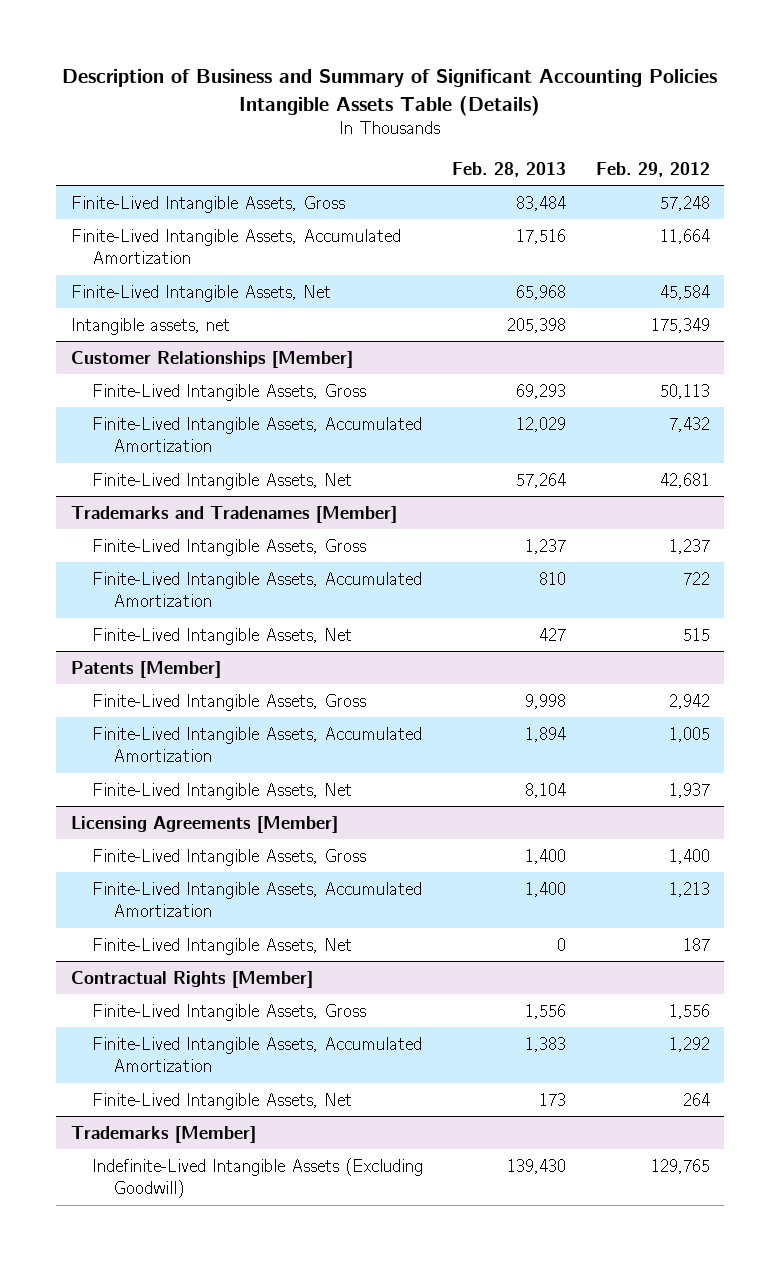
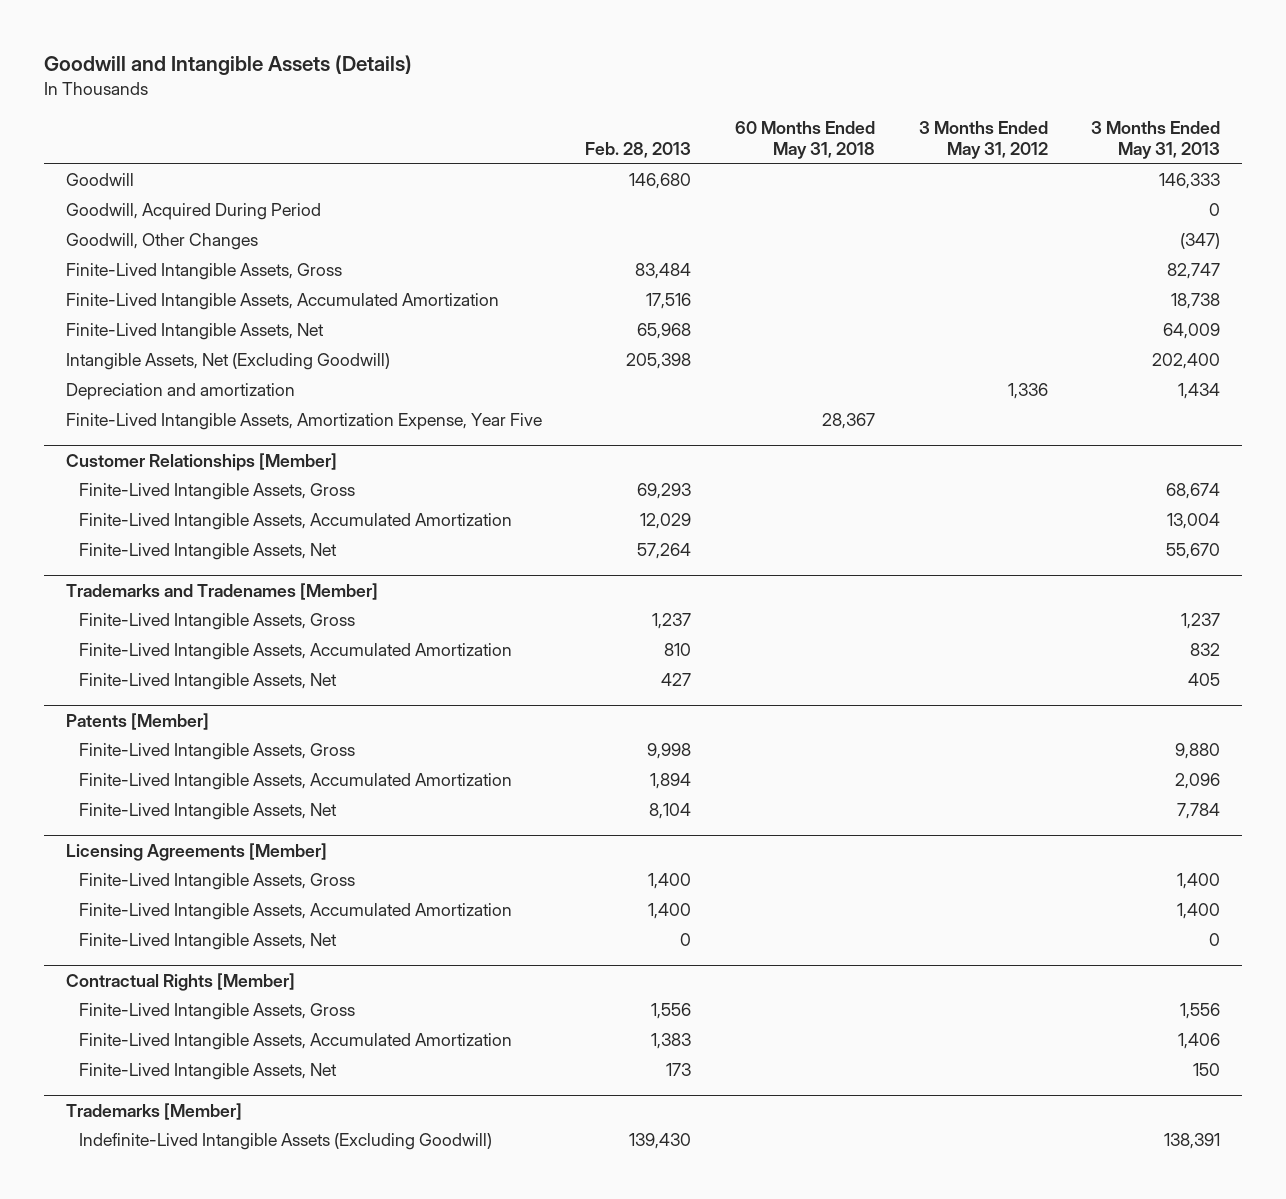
[62,69,718,116] Description of Business and Summary of Significant Accounting Policies Intangible Assets Table (Details) -> [43,55,412,76] Goodwill and Intangible Assets (Details)
[595,161,710,177] Feb. 29, 2012 -> none
none -> [734,120,875,160] 60 Months Ended May 31, 2018
none -> [918,120,1048,160] 3 Months Ended May 31, 2012
none -> [1091,120,1221,160] 3 Months Ended May 31, 2013
none -> [65,173,134,187] Goodwill
none -> [65,203,321,221] Goodwill, Acquired During Period
none -> [65,233,258,251] Goodwill, Other Changes
[70,317,230,335] Intangible assets, net -> [65,353,390,371] Intangible Assets, Net (Excluding Goodwill)
none -> [65,383,295,401] Depreciation and amortization
none -> [65,413,542,431] Finite-Lived Intangible Assets, Amortization Expense, Year Five

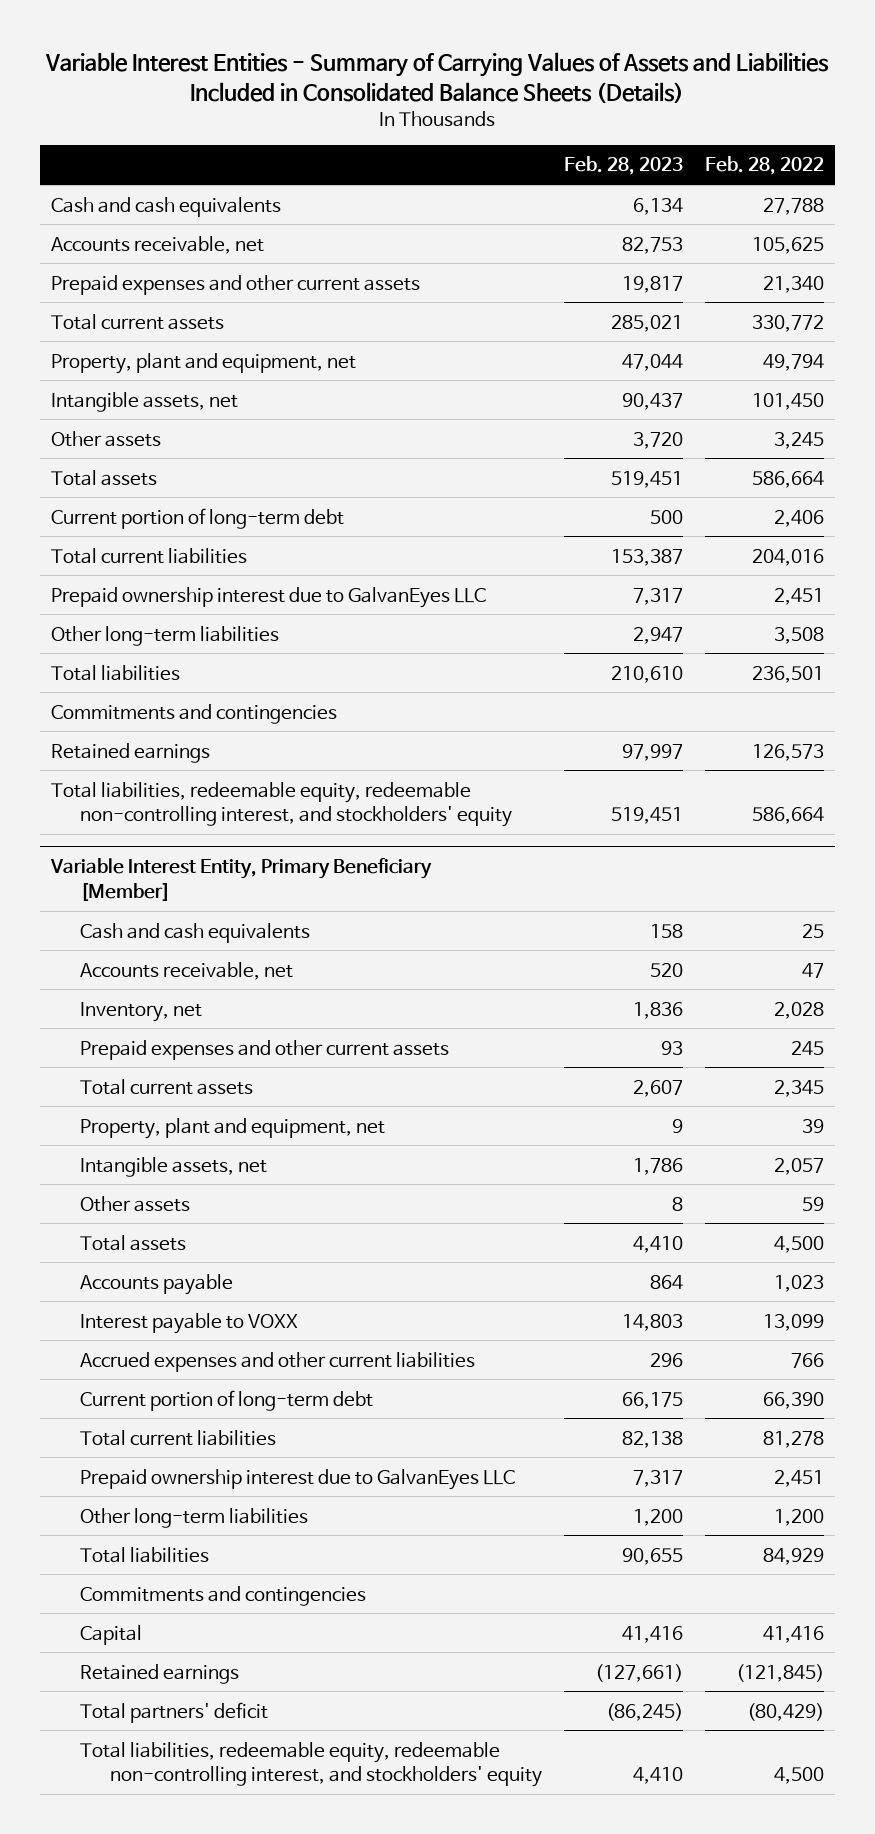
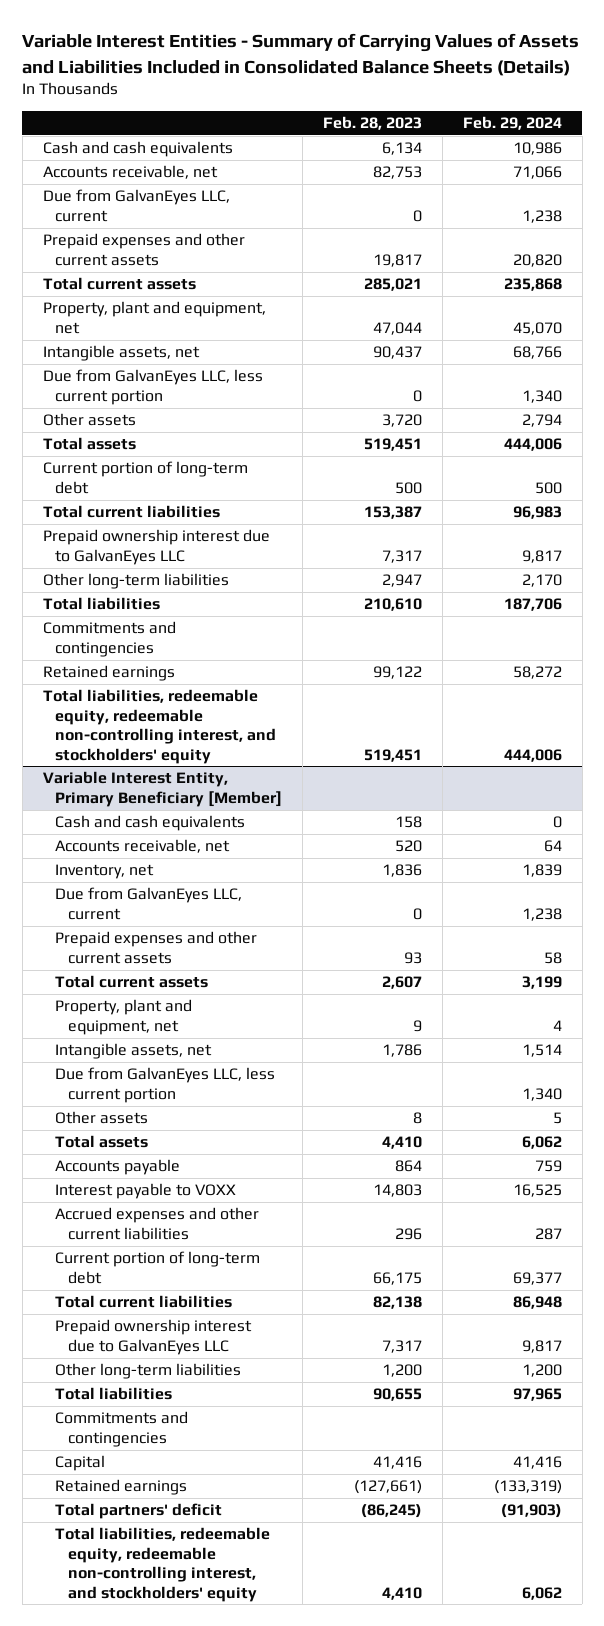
[704,156,824,176] Feb. 28, 2022 -> none
none -> [462,116,562,131] Feb. 29, 2024
none -> [42,189,230,222] Due from GalvanEyes LLC, current
none -> [42,369,263,405] Due from GalvanEyes LLC, less current portion
[621,743,683,761] 97,997 -> [372,666,422,680] 99,122
none -> [55,887,243,920] Due from GalvanEyes LLC, current
none -> [55,1067,276,1103] Due from GalvanEyes LLC, less current portion

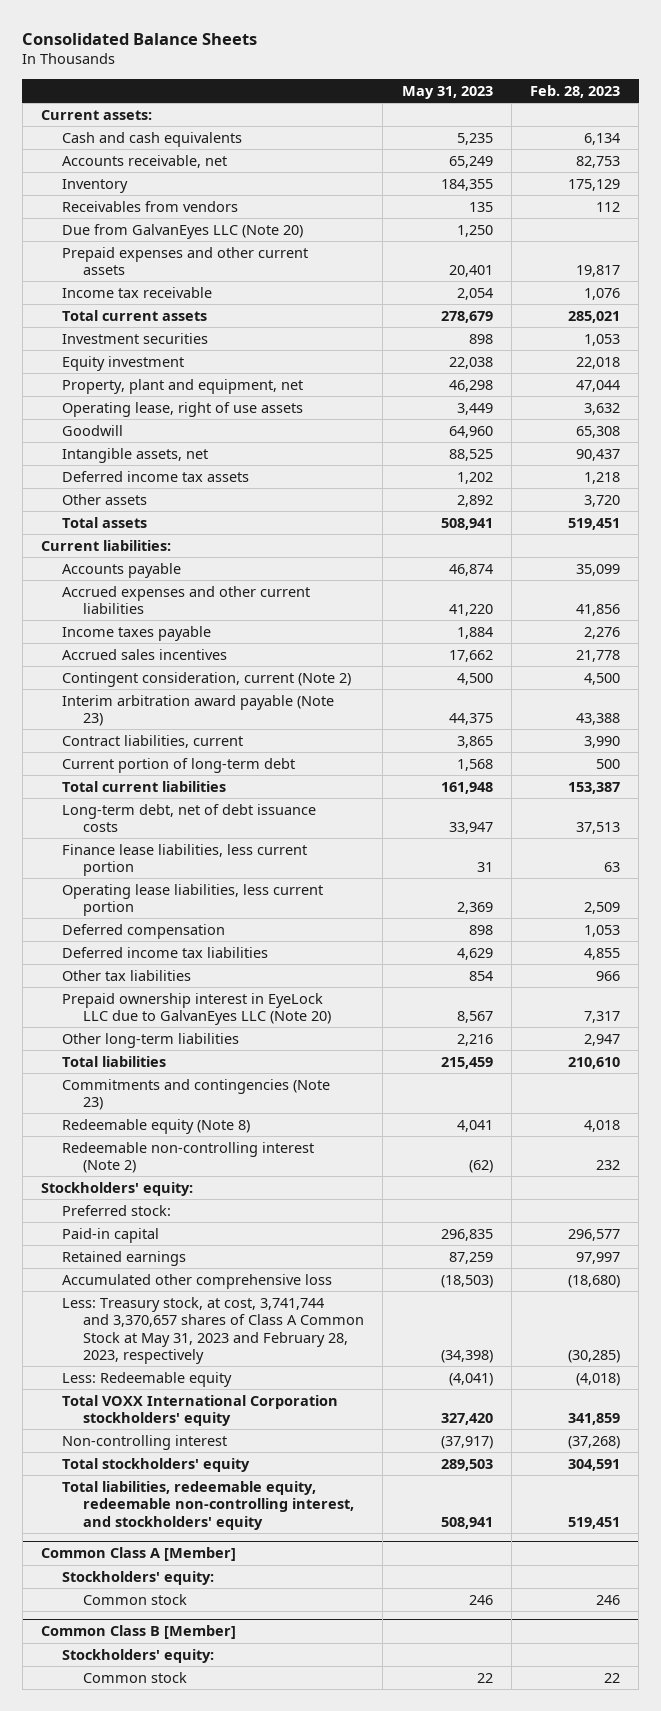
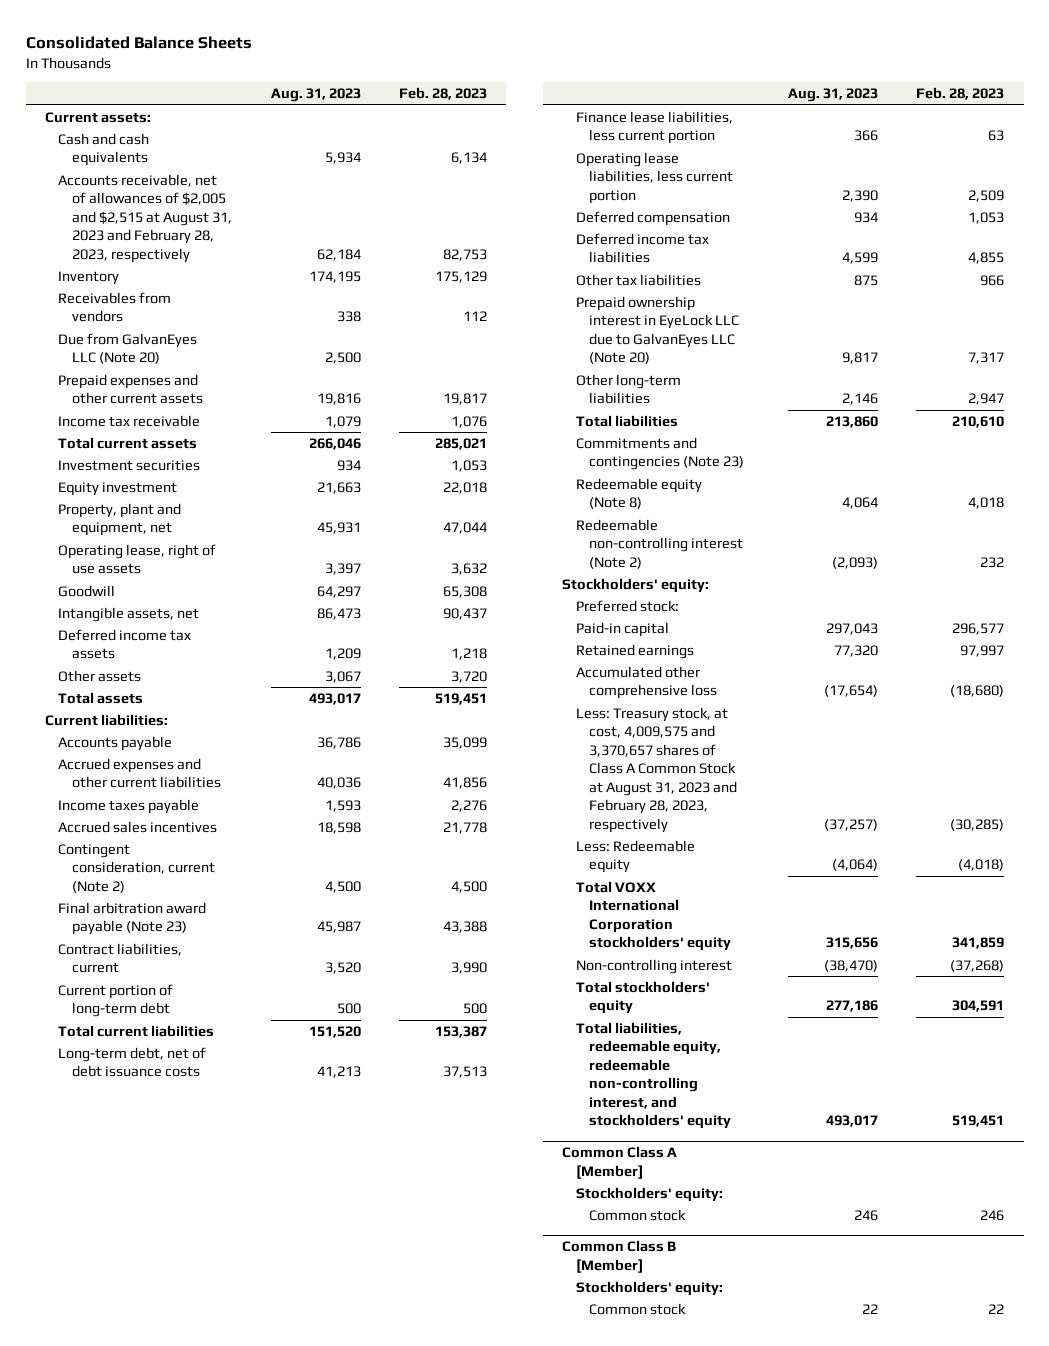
[401,85,493,99] May 31, 2023 -> none
none -> [270,88,361,103] Aug. 31, 2023
[62,154,228,168] Accounts receivable, net -> [58,173,233,263] Accounts receivable, net of allowances of $2,005 and $2,515 at August 31, 2023 and February 28, 2023, respectively
[62,694,335,727] Interim arbitration award payable (Note 23) -> [58,901,207,936] Final arbitration award payable (Note 23)
[62,1296,365,1364] Less: Treasury stock, at cost, 3,741,744 and 3,370,657 shares of Class A Common Stock at May 31, 2023 and February 28, 2023, respectively -> [575,706,738,833] Less: Treasury stock, at cost, 4,009,575 and 3,370,657 shares of Class A Common Stock at August 31, 2023 and February 28, 2023, respectively

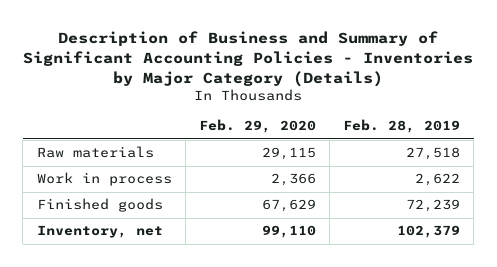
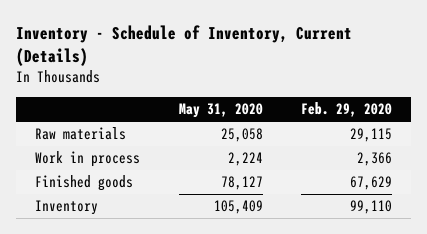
[23,30,474,87] Description of Business and Summary of Significant Accounting Policies - Inventories by Major Category (Details) -> [15,24,352,67] Inventory - Schedule of Inventory, Current (Details)
[343,119,461,134] Feb. 28, 2019 -> none
none -> [178,103,263,119] May 31, 2020
[36,225,163,239] Inventory, net -> [34,200,98,216] Inventory

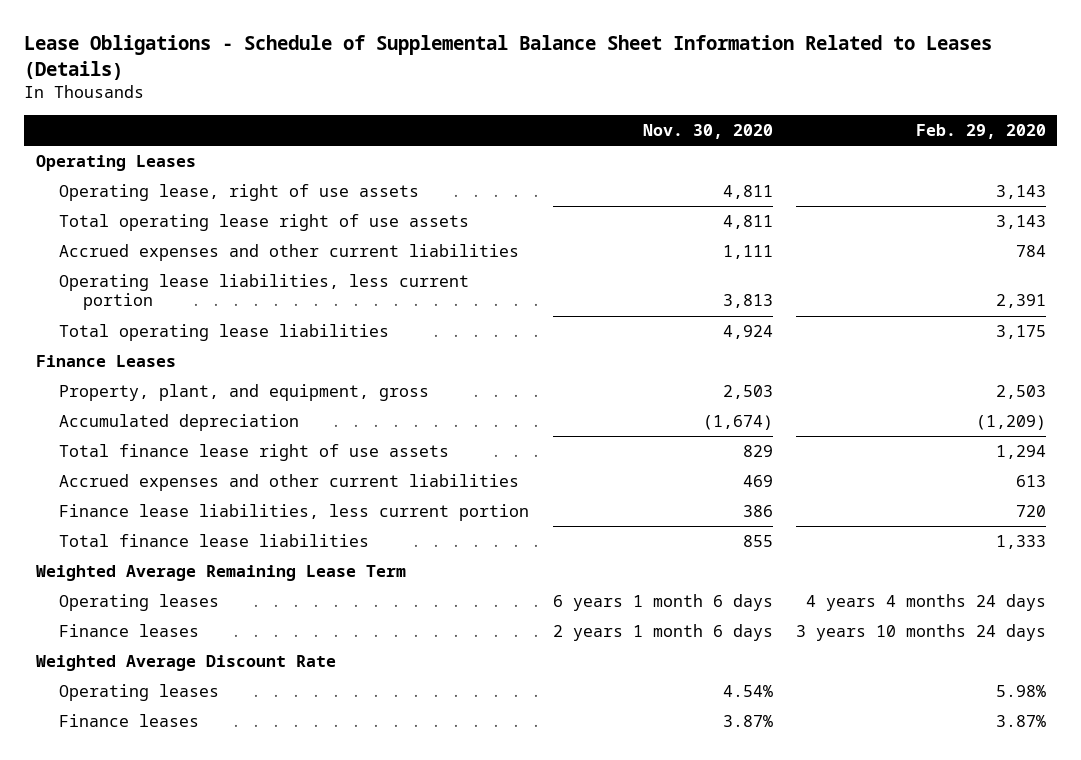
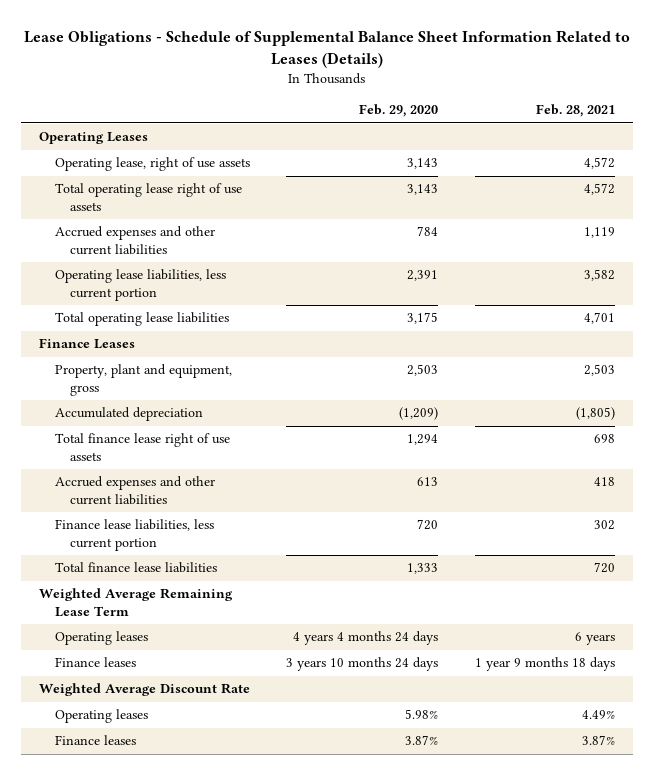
[642,124,773,140] Nov. 30, 2020 -> none
none -> [535,104,615,118] Feb. 28, 2021
[59,384,430,402] Property, plant, and equipment, gross -> [54,364,232,396] Property, plant and equipment, gross

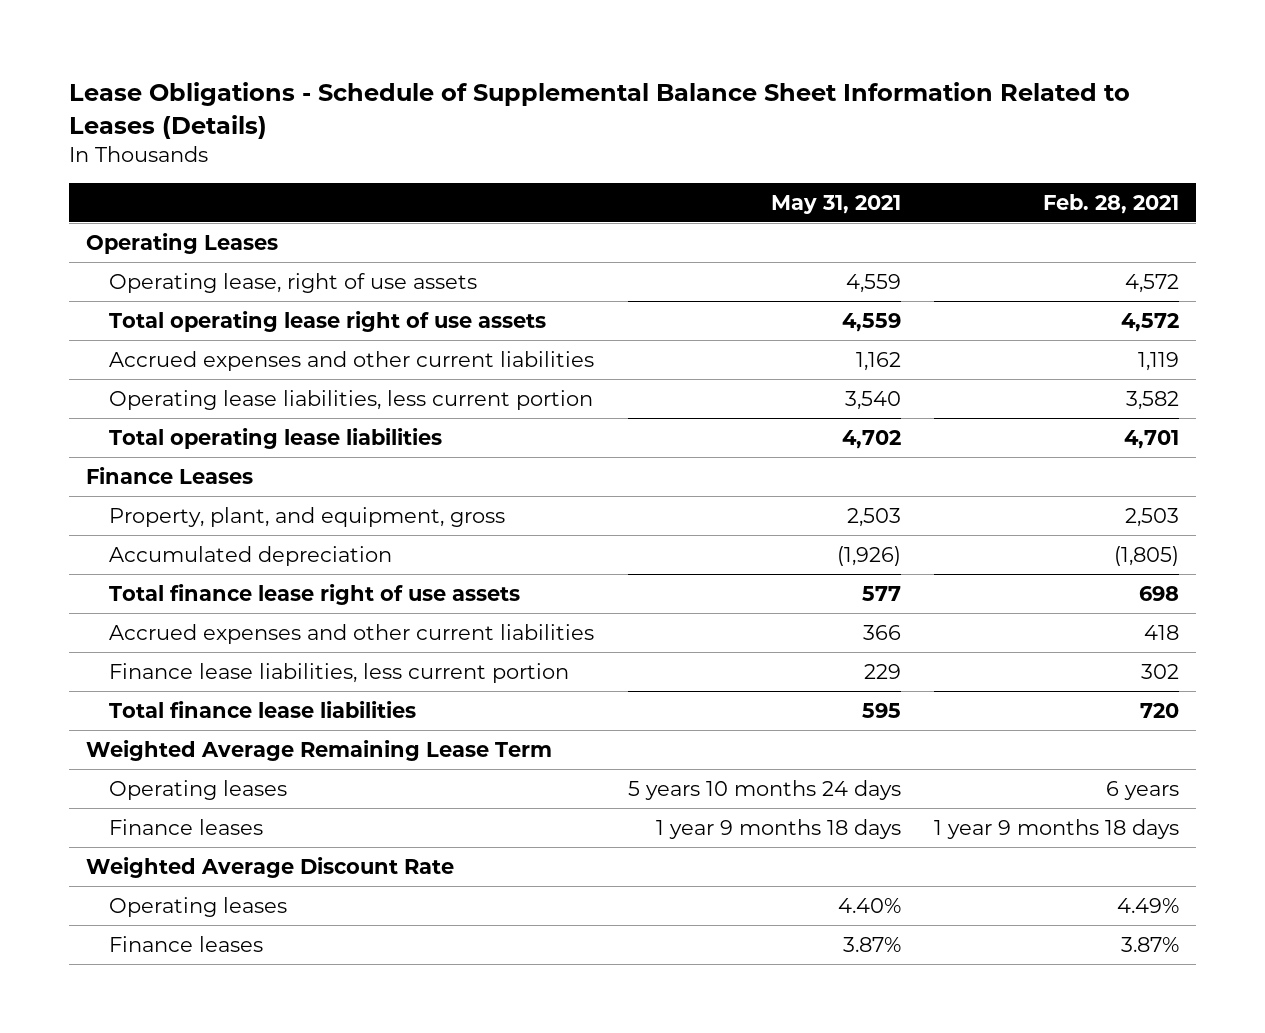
[359,104,439,118] Feb. 29, 2020 -> none
none -> [770,194,901,214] May 31, 2021
[54,364,232,396] Property, plant and equipment, gross -> [109,506,506,527] Property, plant, and equipment, gross

